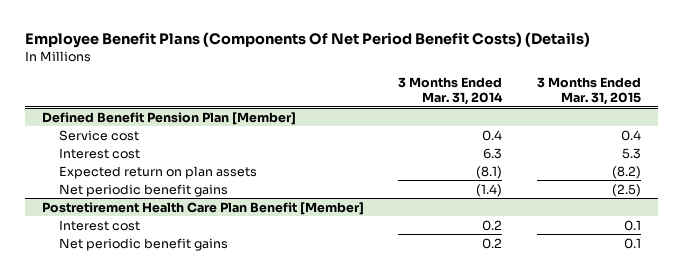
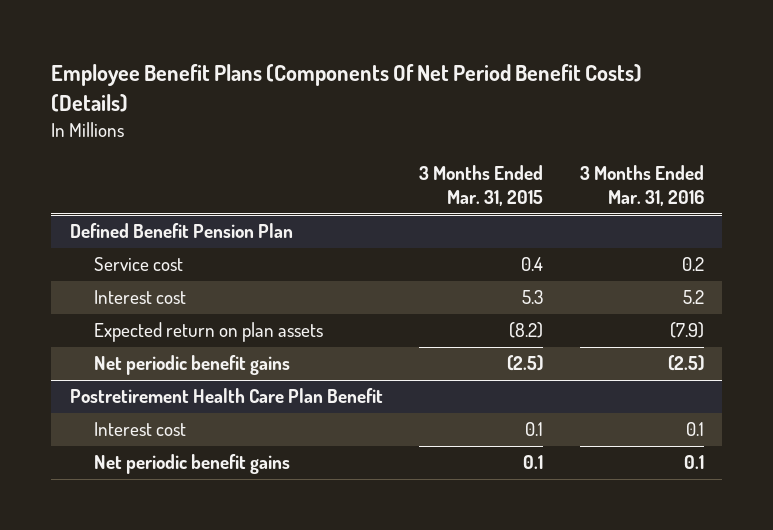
[398,77,504,106] 3 Months Ended Mar. 31, 2014 -> none
none -> [579,164,704,207] 3 Months Ended Mar. 31, 2016
[42,111,297,125] Defined Benefit Pension Plan [Member] -> [69,223,293,239] Defined Benefit Pension Plan
[42,201,365,215] Postretirement Health Care Plan Benefit [Member] -> [69,388,383,404] Postretirement Health Care Plan Benefit

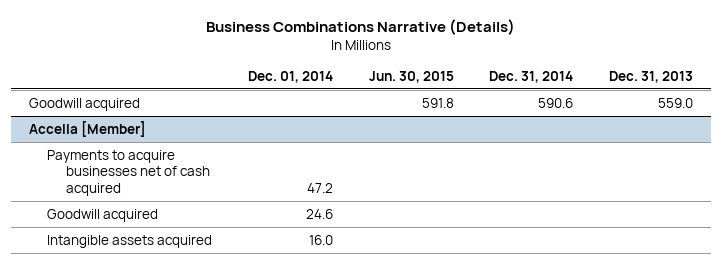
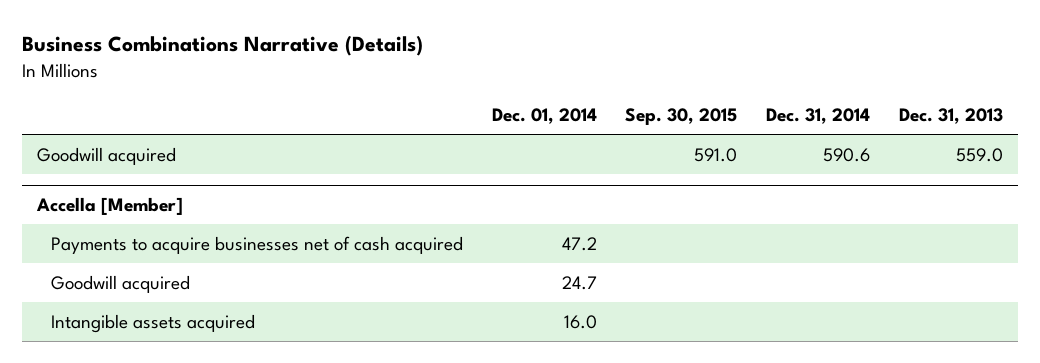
[368,70,454,83] Jun. 30, 2015 -> none
none -> [625,108,738,126] Sep. 30, 2015
[306,208,334,219] 24.6 -> [561,275,597,290] 24.7

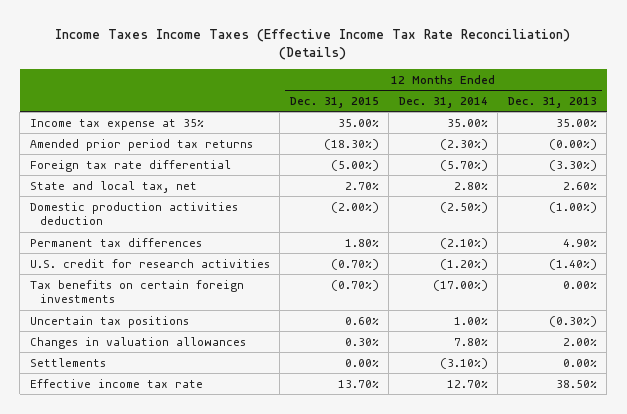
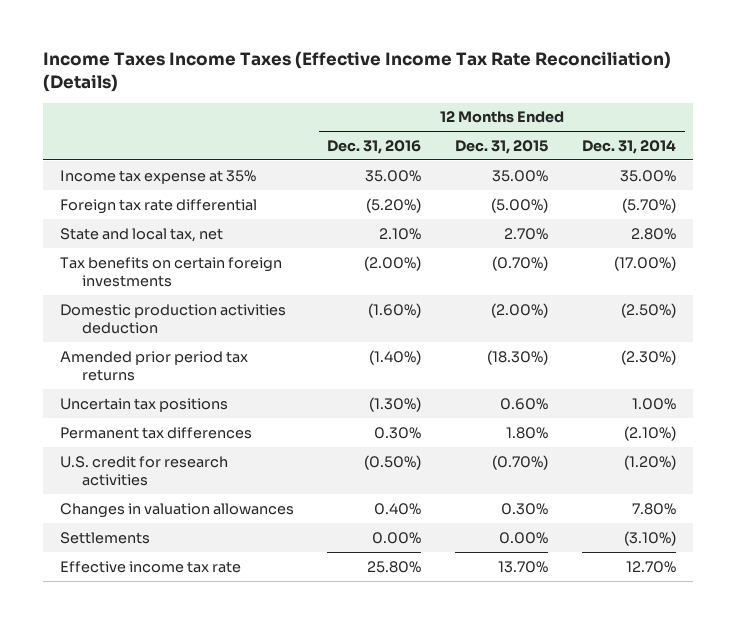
[507,96,597,108] Dec. 31, 2013 -> none
none -> [327,139,422,154] Dec. 31, 2016
[29,279,244,304] Tax benefits on certain foreign investments -> [59,256,282,287] Tax benefits on certain foreign investments
[29,138,253,151] Amended prior period tax returns -> [59,350,248,381] Amended prior period tax returns
[29,315,189,328] Uncertain tax positions -> [59,397,228,412] Uncertain tax positions

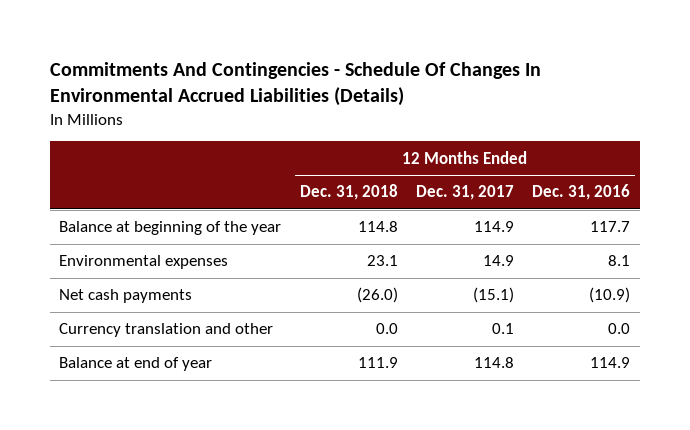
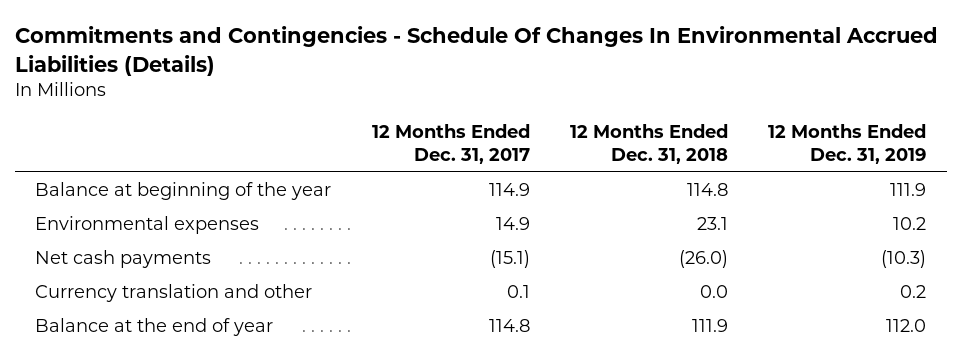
[50,62,542,107] Commitments And Contingencies - Schedule Of Changes In Environmental Accrued Liabilities (Details) -> [14,26,938,76] Commitments and Contingencies - Schedule Of Changes In Environmental Accrued Liabilities (Details)
[532,184,631,201] Dec. 31, 2016 -> none
none -> [768,123,927,165] 12 Months Ended Dec. 31, 2019
[59,357,213,372] Balance at end of year -> [35,318,274,337] Balance at the end of year

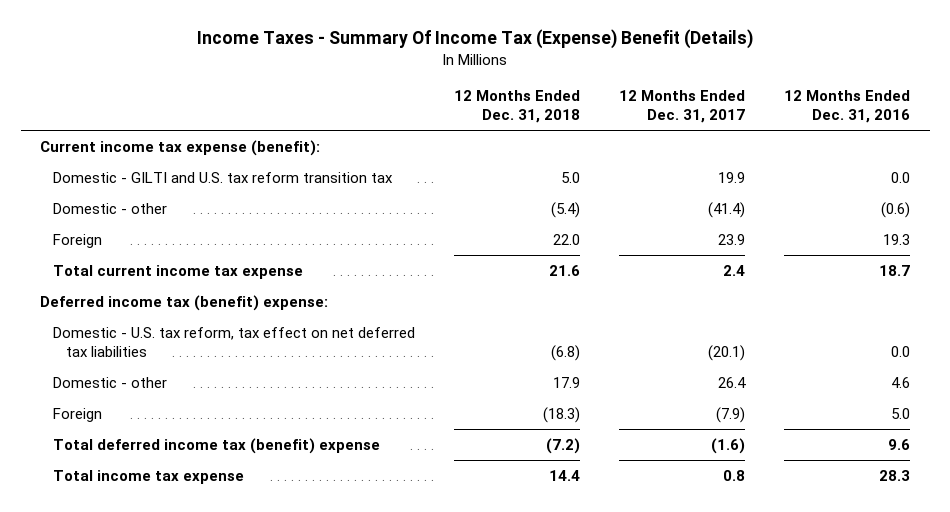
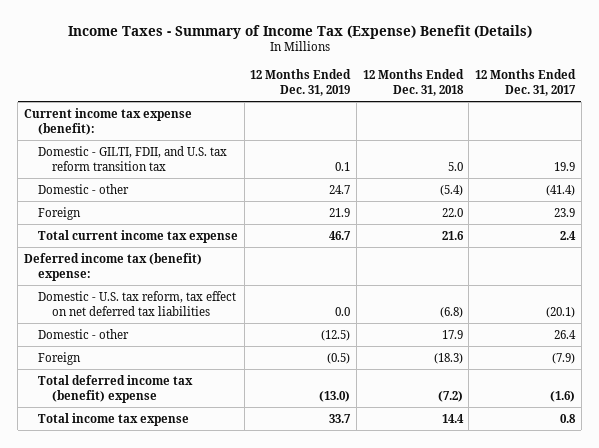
[197,29,754,50] Income Taxes - Summary Of Income Tax (Expense) Benefit (Details) -> [67,24,532,39] Income Taxes - Summary of Income Tax (Expense) Benefit (Details)
[784,89,911,124] 12 Months Ended Dec. 31, 2016 -> none
none -> [250,68,352,96] 12 Months Ended Dec. 31, 2019
[52,171,393,183] Domestic - GILTI and U.S. tax reform transition tax -> [37,145,227,171] Domestic - GILTI, FDII, and U.S. tax reform transition tax

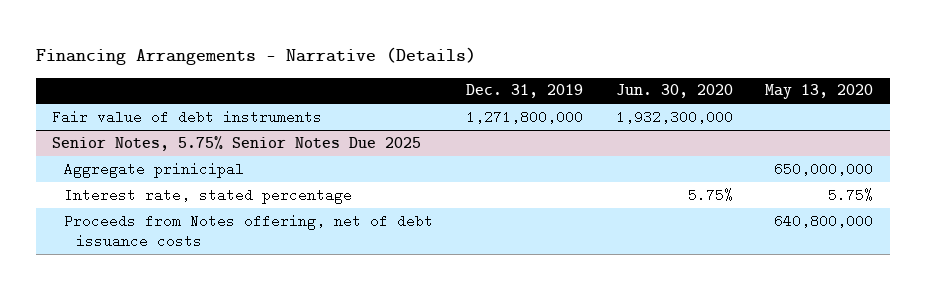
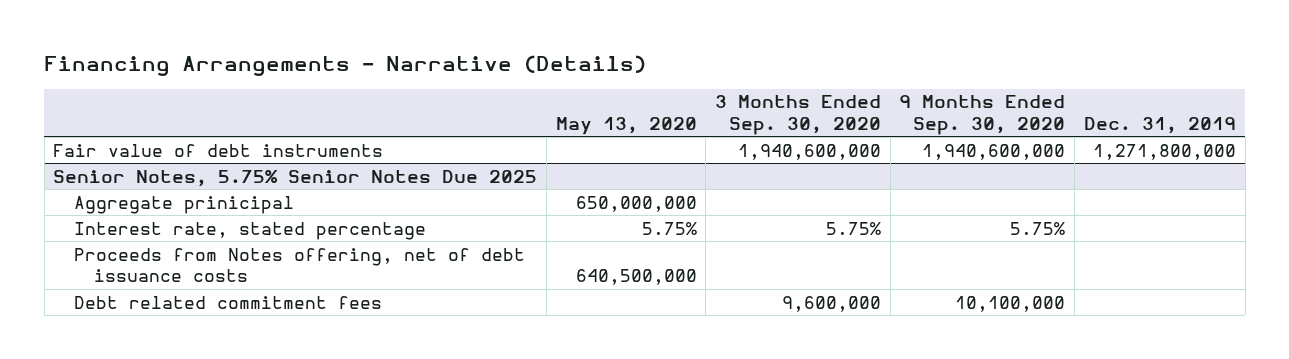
[615,84,733,99] Jun. 30, 2020 -> none
none -> [715,95,882,135] 3 Months Ended Sep. 30, 2020
none -> [899,95,1066,135] 9 Months Ended Sep. 30, 2020
[774,213,874,228] 640,800,000 -> [575,269,697,286] 640,500,000
none -> [73,295,382,309] Debt related commitment fees

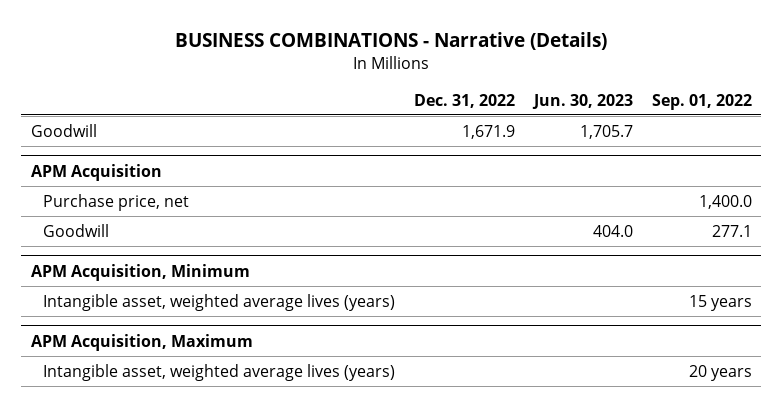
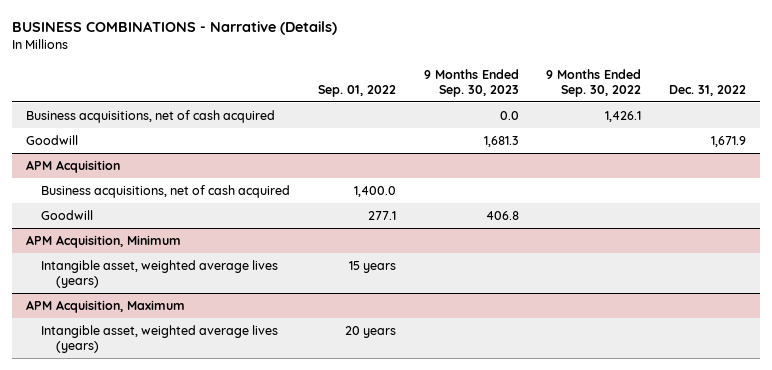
[532,93,634,109] Jun. 30, 2023 -> none
none -> [423,68,519,97] 9 Months Ended Sep. 30, 2023
none -> [546,68,642,97] 9 Months Ended Sep. 30, 2022
none -> [25,109,275,123] Business acquisitions, net of cash acquired
[43,193,190,211] Purchase price, net -> [41,184,291,198] Business acquisitions, net of cash acquired

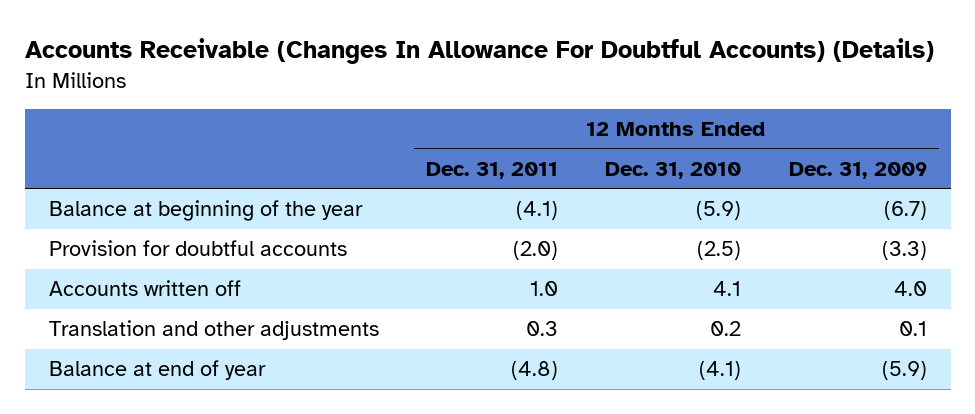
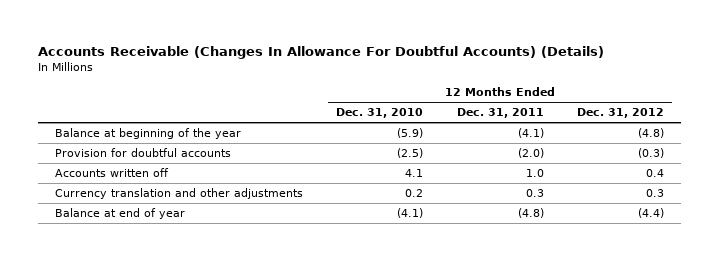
[788,161,927,179] Dec. 31, 2009 -> none
none -> [576,108,664,119] Dec. 31, 2012
[48,320,379,341] Translation and other adjustments -> [54,188,303,200] Currency translation and other adjustments

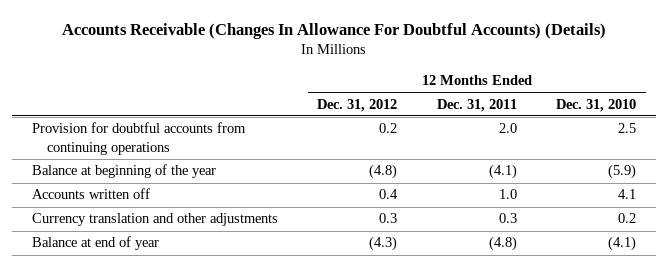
none -> [32,122,247,155] Provision for doubtful accounts from continuing operations
[54,148,231,158] Provision for doubtful accounts -> none
[637,208,664,219] (4.4) -> [369,236,398,252] (4.3)

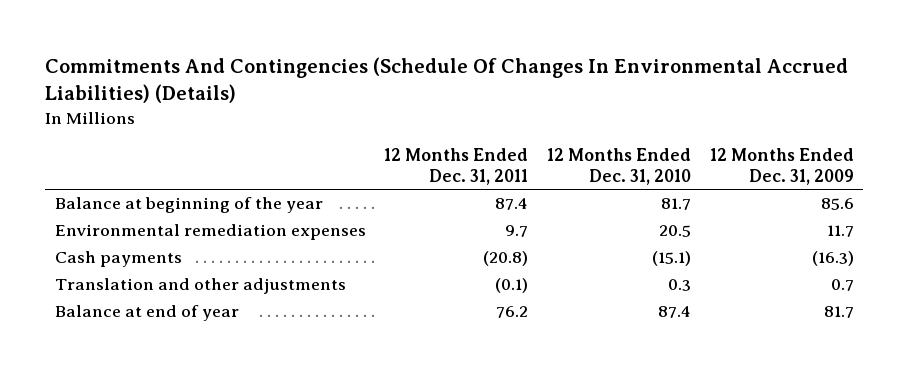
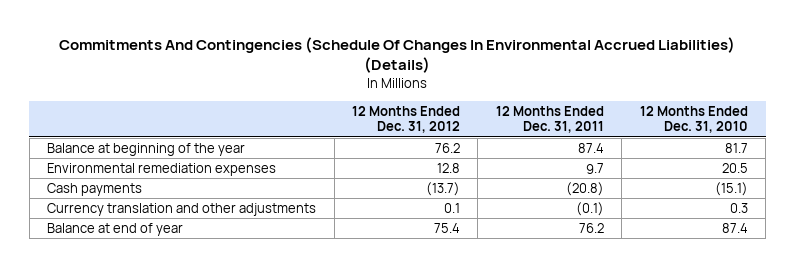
[709,147,854,186] 12 Months Ended Dec. 31, 2009 -> none
none -> [352,105,461,134] 12 Months Ended Dec. 31, 2012
[54,278,346,295] Translation and other adjustments -> [47,202,317,216] Currency translation and other adjustments

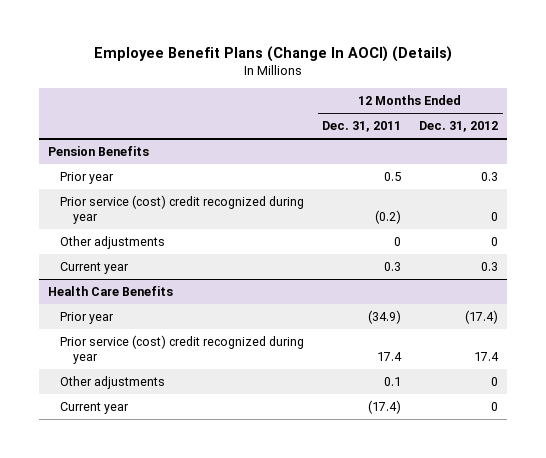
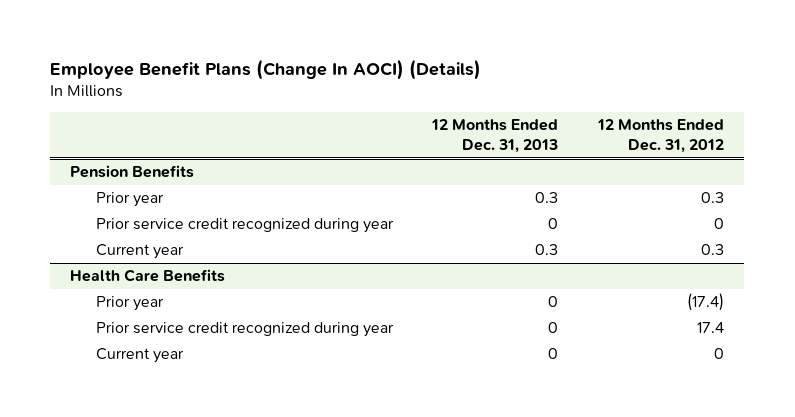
[322,121,402,133] Dec. 31, 2011 -> none
none -> [431,119,559,154] 12 Months Ended Dec. 31, 2013
[60,236,166,250] Other adjustments -> none
[60,195,305,224] Prior service (cost) credit recognized during year -> [95,218,394,234] Prior service credit recognized during year
[60,376,166,390] Other adjustments -> none
[60,335,305,364] Prior service (cost) credit recognized during year -> [95,322,394,338] Prior service credit recognized during year

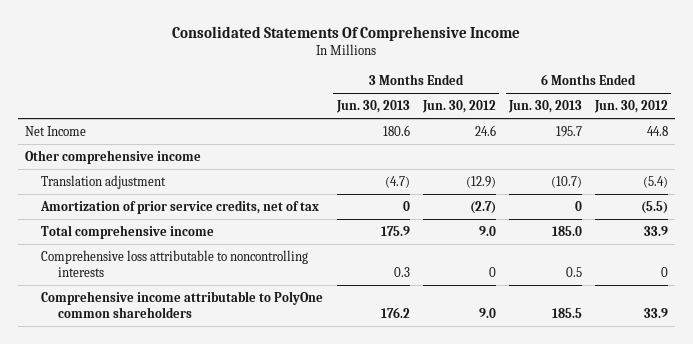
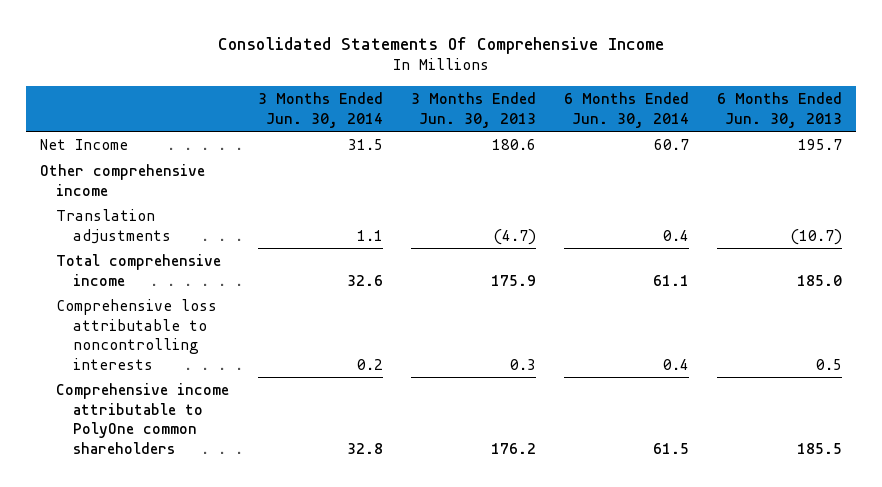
[421,100,496,114] Jun. 30, 2012 -> none
[593,100,668,114] Jun. 30, 2012 -> none
none -> [257,92,383,128] 3 Months Ended Jun. 30, 2014
none -> [563,92,689,128] 6 Months Ended Jun. 30, 2014
[40,199,320,214] Amortization of prior service credits, net of tax -> none
[41,174,167,189] Translation adjustment -> [56,209,172,244] Translation adjustments

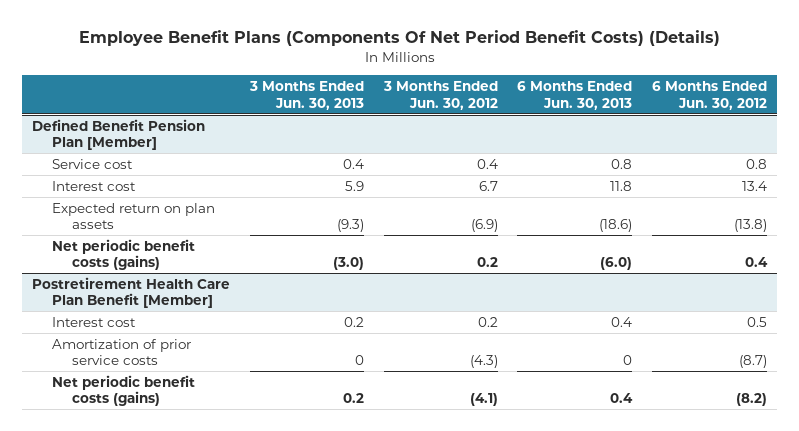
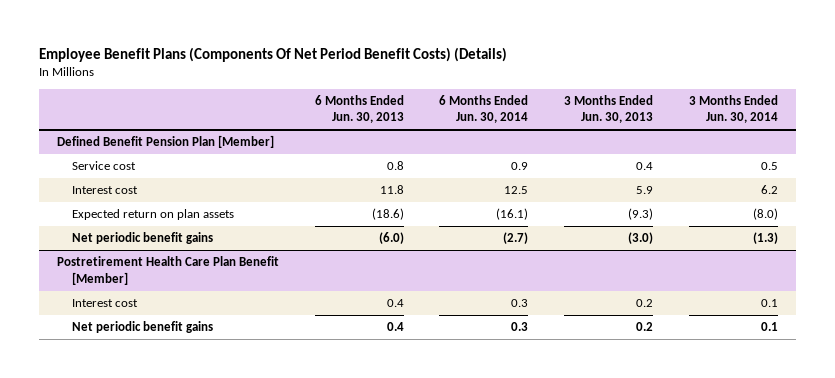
[382,81,498,110] 3 Months Ended Jun. 30, 2012 -> none
[652,81,768,110] 6 Months Ended Jun. 30, 2012 -> none
none -> [439,94,529,124] 6 Months Ended Jun. 30, 2014
none -> [688,94,778,124] 3 Months Ended Jun. 30, 2014
[51,238,195,271] Net periodic benefit costs (gains) -> [71,232,213,245] Net periodic benefit gains
[51,338,191,366] Amortization of prior service costs -> none
[51,374,195,407] Net periodic benefit costs (gains) -> [71,321,213,334] Net periodic benefit gains

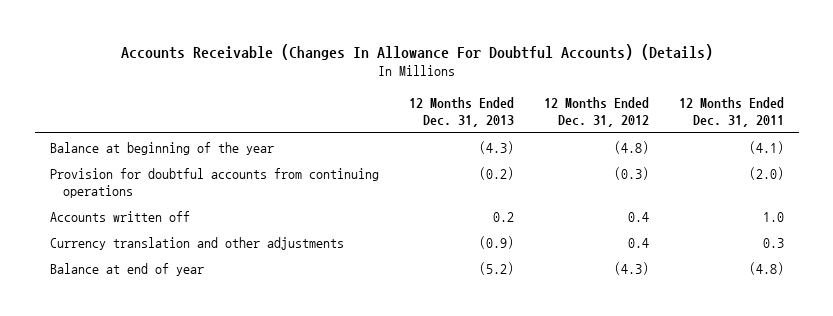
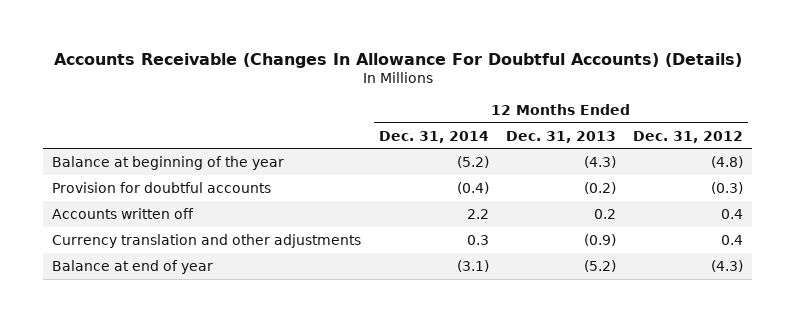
[678,97,784,128] 12 Months Ended Dec. 31, 2011 -> none
none -> [378,130,489,143] Dec. 31, 2014
[49,167,379,198] Provision for doubtful accounts from continuing operations -> [52,181,272,193] Provision for doubtful accounts

